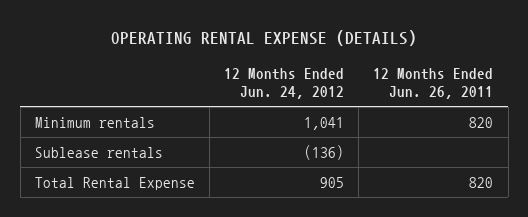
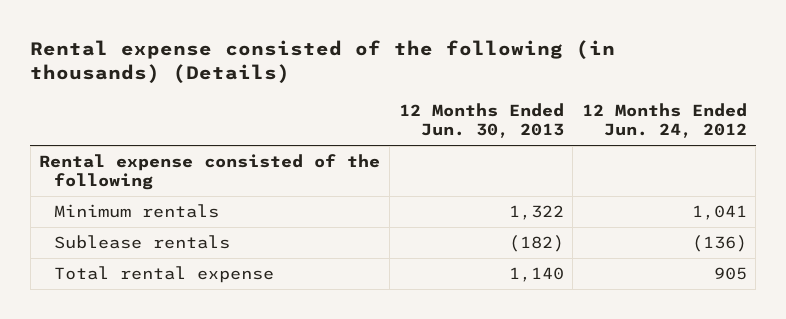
[111,30,418,47] OPERATING RENTAL EXPENSE (DETAILS) -> [30,39,616,84] Rental expense consisted of the following (in thousands) (Details)
[373,67,494,100] 12 Months Ended Jun. 26, 2011 -> none
none -> [398,103,564,139] 12 Months Ended Jun. 30, 2013
none -> [39,154,381,191] Rental expense consisted of the following
[34,176,195,190] Total Rental Expense -> [54,266,275,284] Total rental expense

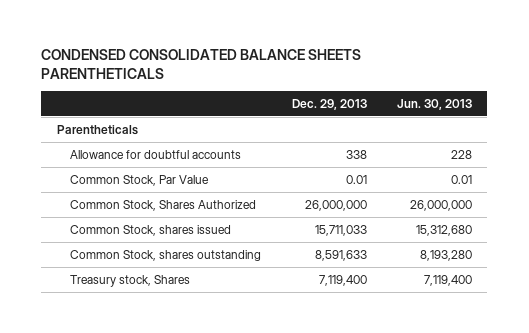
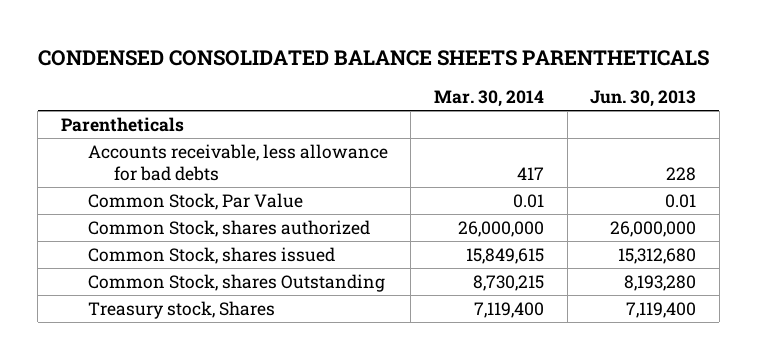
[291,98,367,110] Dec. 29, 2013 -> none
none -> [433,89,544,107] Mar. 30, 2014
[70,149,242,159] Allowance for doubtful accounts -> [87,143,388,181] Accounts receivable, less allowance for bad debts
[70,199,257,211] Common Stock, Shares Authorized -> [87,219,370,237] Common Stock, shares authorized
[70,249,262,261] Common Stock, shares outstanding -> [87,273,385,292] Common Stock, shares Outstanding

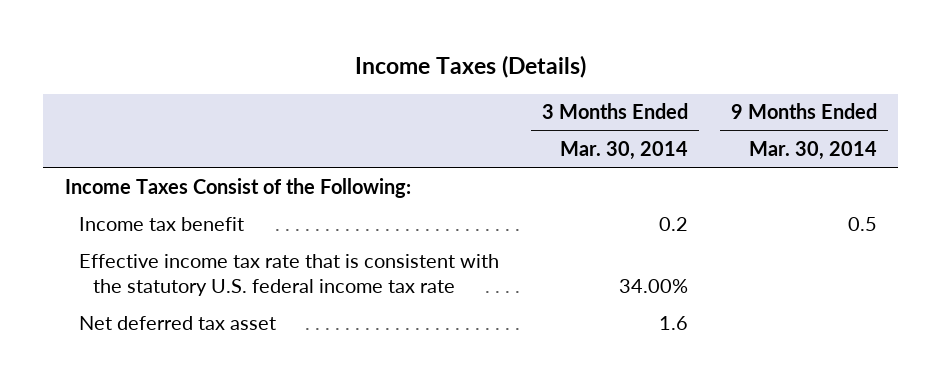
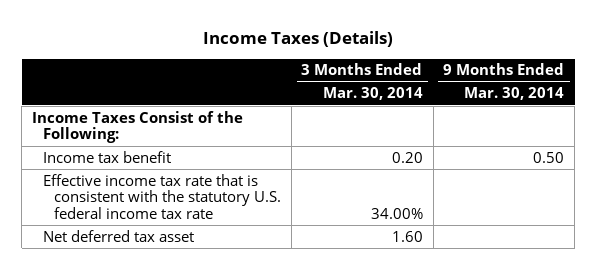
[658,216,688,231] 0.2 -> [391,151,423,163] 0.20
[847,216,877,231] 0.5 -> [533,151,565,163] 0.50
[658,315,688,330] 1.6 -> [391,230,423,242] 1.60

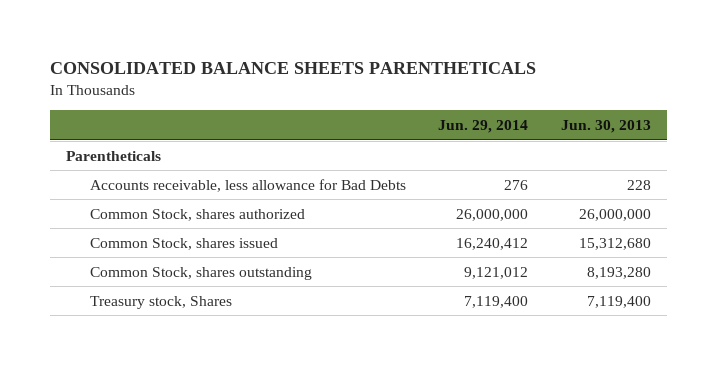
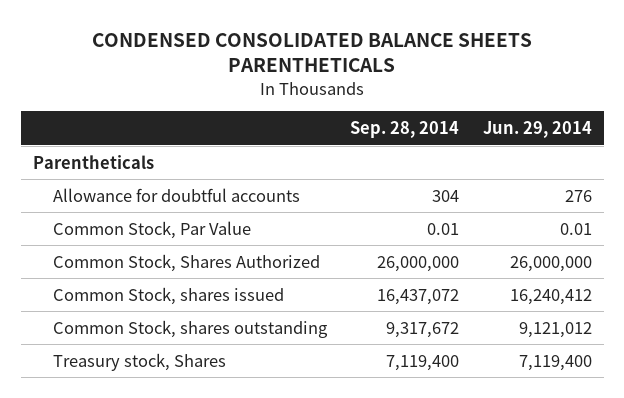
[49,61,536,74] CONSOLIDATED BALANCE SHEETS PARENTHETICALS -> [92,32,533,73] CONDENSED CONSOLIDATED BALANCE SHEETS PARENTHETICALS
[560,119,651,133] Jun. 30, 2013 -> none
none -> [350,121,460,139] Sep. 28, 2014
[89,178,406,192] Accounts receivable, less allowance for Bad Debts -> [52,187,300,202] Allowance for doubtful accounts
none -> [52,220,251,239] Common Stock, Par Value
[89,208,305,221] Common Stock, shares authorized -> [52,253,320,272] Common Stock, Shares Authorized

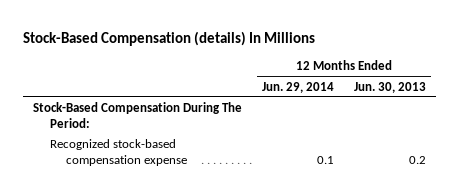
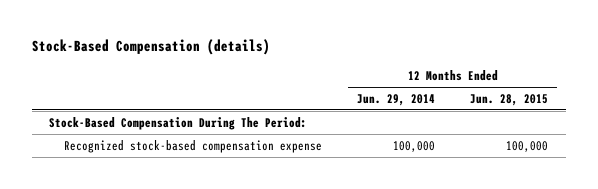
[23,31,316,47] Stock-Based Compensation (details) In Millions -> [31,39,270,56] Stock-Based Compensation (details)
[353,81,426,93] Jun. 30, 2013 -> none
none -> [470,93,549,106] Jun. 28, 2015
[316,155,334,164] 0.1 -> [393,140,436,152] 100,000

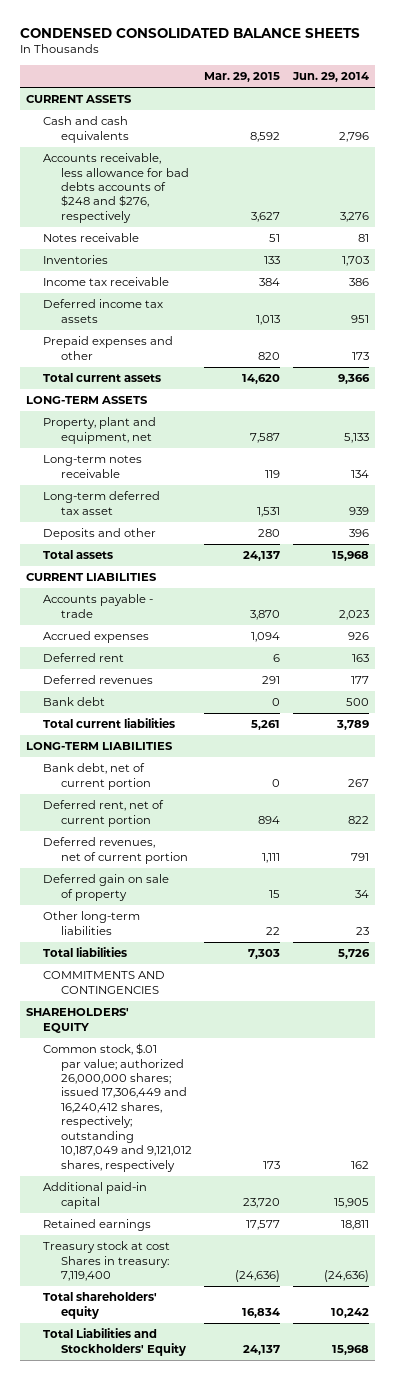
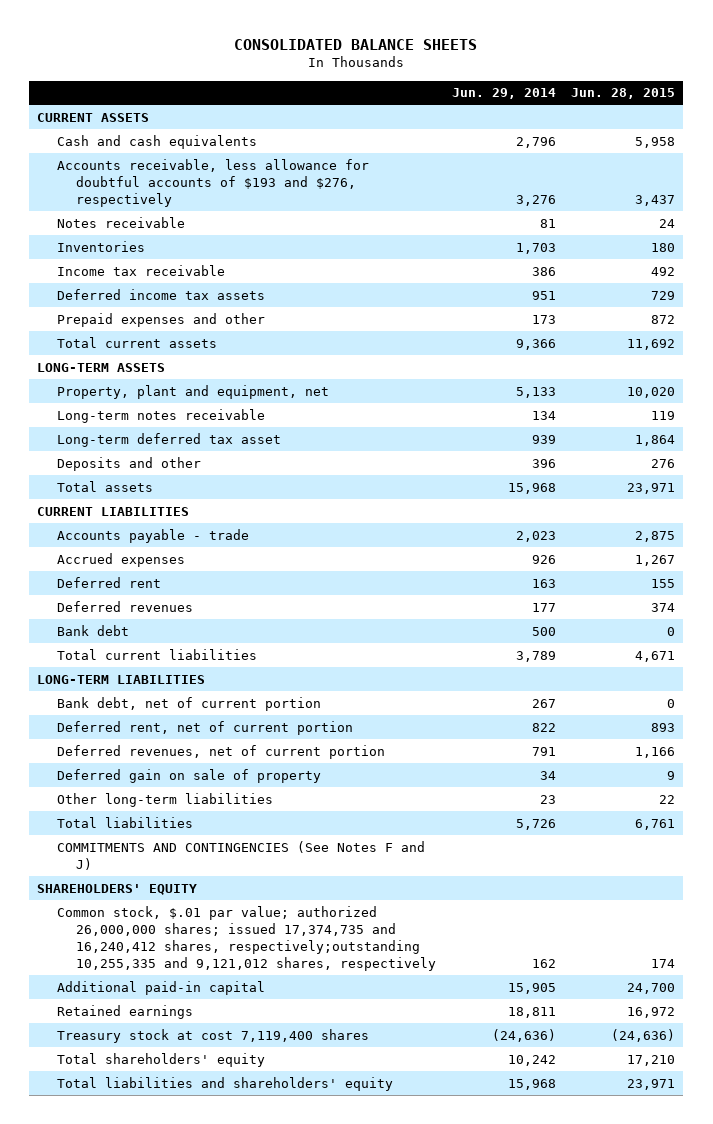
[19,27,360,38] CONDENSED CONSOLIDATED BALANCE SHEETS -> [234,38,478,50] CONSOLIDATED BALANCE SHEETS
[204,72,281,83] Mar. 29, 2015 -> none
none -> [571,88,676,100] Jun. 28, 2015
[43,153,190,223] Accounts receivable, less allowance for bad debts accounts of $248 and $276, respectively -> [56,158,369,207] Accounts receivable, less allowance for doubtful accounts of $193 and $276, respectively
[43,971,166,994] COMMITMENTS AND CONTINGENCIES -> [56,840,425,870] COMMITMENTS AND CONTINGENCIES (See Notes F and J)
[43,1043,193,1172] Common stock, $.01 par value; authorized 26,000,000 shares; issued 17,306,449 and 16,240,412 shares, respectively; outstanding 10,187,049 and 9,121,012 shares, respectively -> [56,905,437,971] Common stock, $.01 par value; authorized 26,000,000 shares; issued 17,374,735 and 16,240,412 shares, respectively;outstanding 10,255,335 and 9,121,012 shares, respectively
[43,1241,171,1282] Treasury stock at cost Shares in treasury: 7,119,400 -> [56,1028,369,1043] Treasury stock at cost 7,119,400 shares
[43,1328,187,1356] Total Liabilities and Stockholders' Equity -> [56,1076,393,1091] Total liabilities and shareholders' equity

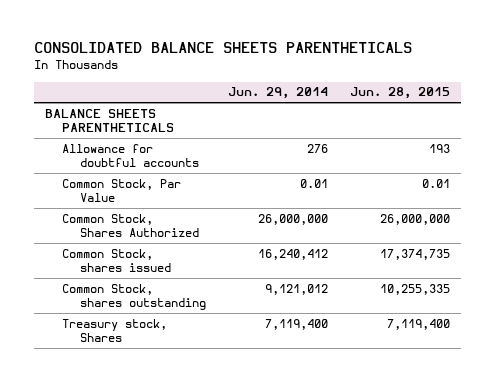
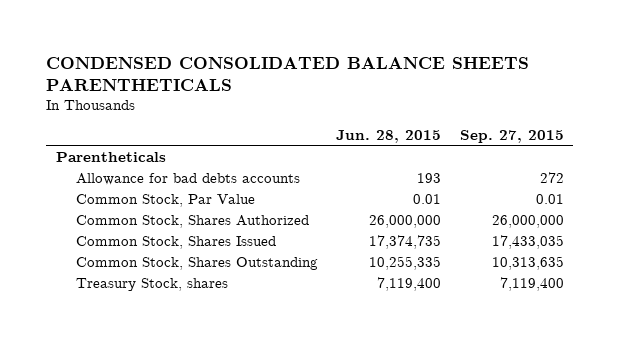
[33,41,412,53] CONSOLIDATED BALANCE SHEETS PARENTHETICALS -> [46,56,530,92] CONDENSED CONSOLIDATED BALANCE SHEETS PARENTHETICALS
[227,87,328,100] Jun. 29, 2014 -> none
none -> [459,130,564,144] Sep. 27, 2015
[44,108,175,133] BALANCE SHEETS PARENTHETICALS -> none
none -> [55,152,166,163] Parentheticals
[62,143,199,168] Allowance for doubtful accounts -> [75,173,300,186] Allowance for bad debts accounts
[62,248,171,273] Common Stock, shares issued -> [75,236,276,250] Common Stock, Shares Issued
[62,283,206,311] Common Stock, shares outstanding -> [75,257,318,271] Common Stock, Shares Outstanding
[62,318,168,343] Treasury stock, Shares -> [75,278,228,292] Treasury Stock, shares

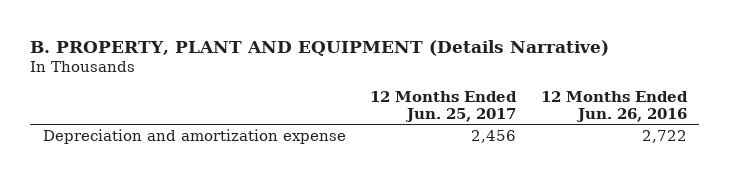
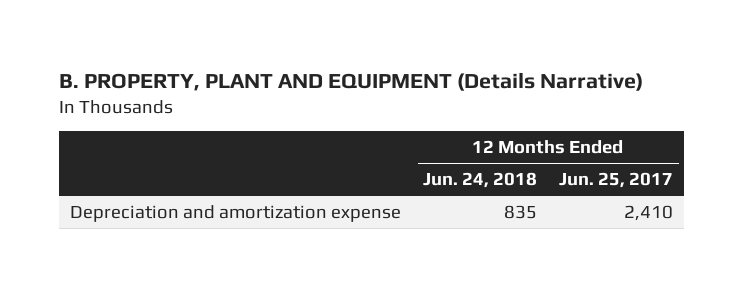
[541,90,689,122] 12 Months Ended Jun. 26, 2016 -> none
none -> [423,172,538,189] Jun. 24, 2018
[471,129,517,143] 2,456 -> [624,205,674,222] 2,410

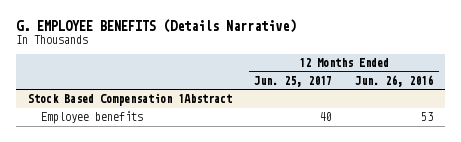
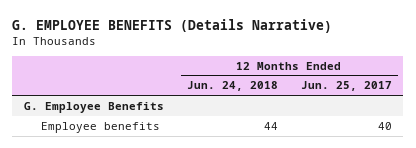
[355,74,434,87] Jun. 26, 2016 -> none
none -> [186,81,278,92] Jun. 24, 2018
[27,93,232,107] Stock Based Compensation 1Abstract -> [23,101,164,113] G. Employee Benefits

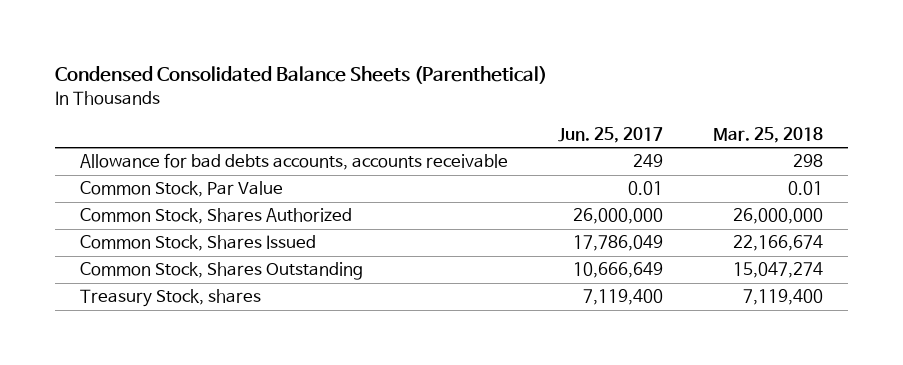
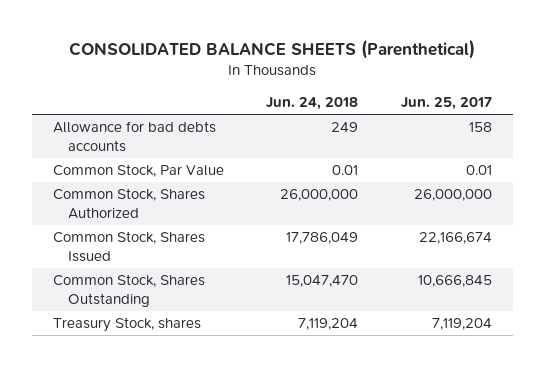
[55,66,548,85] Condensed Consolidated Balance Sheets (Parenthetical) -> [69,39,476,60] CONSOLIDATED BALANCE SHEETS (Parenthetical)
[713,126,824,143] Mar. 25, 2018 -> none
none -> [266,97,359,111] Jun. 24, 2018
[80,153,509,171] Allowance for bad debts accounts, accounts receivable -> [52,121,216,152] Allowance for bad debts accounts
[633,154,664,168] 249 -> [468,122,492,133] 158
[573,235,664,252] 17,786,049 -> [418,232,492,245] 22,166,674
[573,262,664,279] 10,666,649 -> [417,275,492,288] 10,666,845
[583,289,664,306] 7,119,400 -> [431,318,492,331] 7,119,204

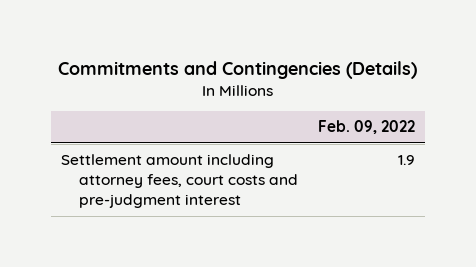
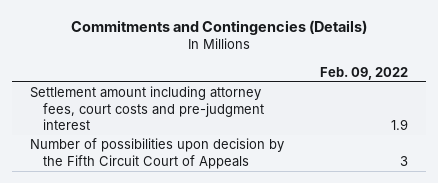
none -> [30,138,285,169] Number of possibilities upon decision by the Fifth Circuit Court of Appeals

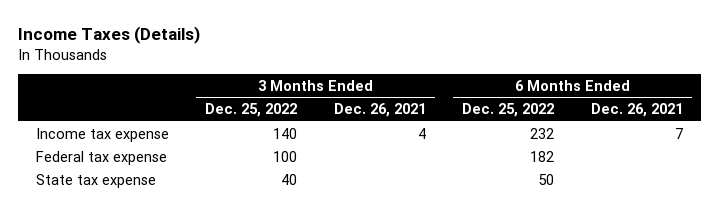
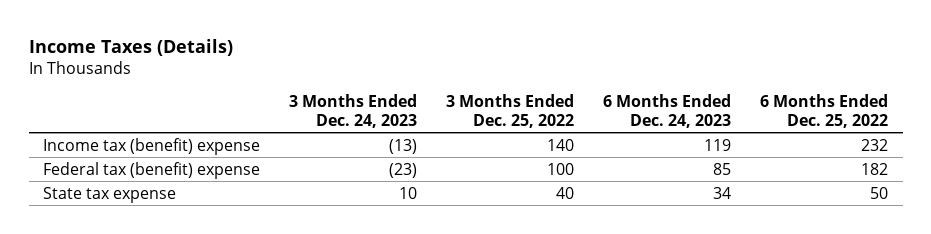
[333,103,426,118] Dec. 26, 2021 -> none
[590,103,683,118] Dec. 26, 2021 -> none
none -> [289,94,418,128] 3 Months Ended Dec. 24, 2023
none -> [603,94,732,128] 6 Months Ended Dec. 24, 2023
[35,127,169,142] Income tax expense -> [43,137,261,155] Income tax (benefit) expense
[35,150,167,165] Federal tax expense -> [43,161,261,179] Federal tax (benefit) expense

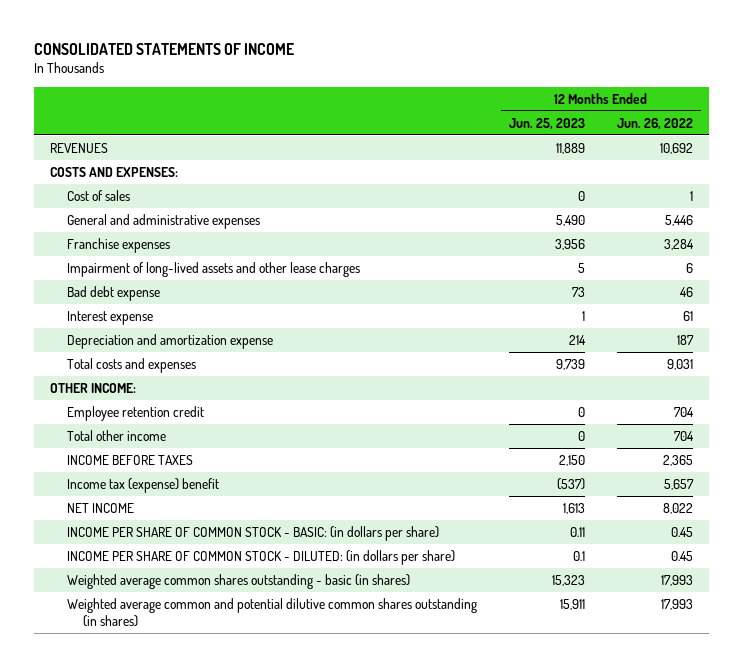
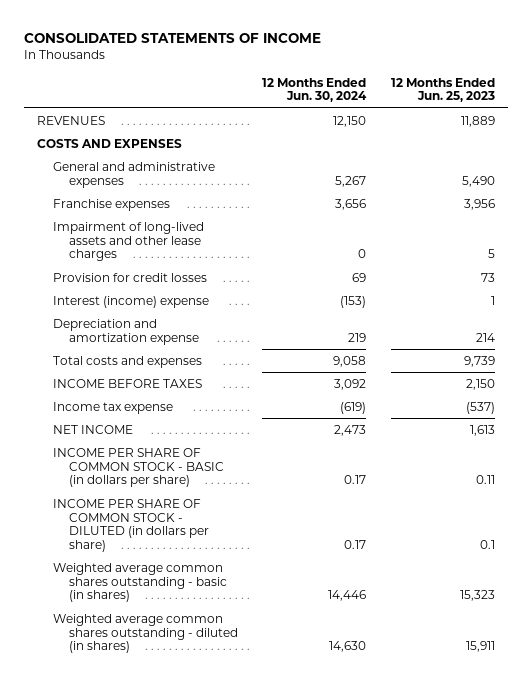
[616,117,693,130] Jun. 26, 2022 -> none
none -> [262,77,368,103] 12 Months Ended Jun. 30, 2024
[66,189,130,201] Cost of sales -> none
[49,166,178,177] COSTS AND EXPENSES: -> [36,138,182,148] COSTS AND EXPENSES
[66,285,160,301] Bad debt expense -> none
none -> [52,272,207,282] Provision for credit losses
[66,310,153,325] Interest expense -> [52,295,209,308] Interest (income) expense
[49,382,136,393] OTHER INCOME: -> none
[66,405,204,421] Employee retention credit -> none
[66,429,166,441] Total other income -> none
[66,477,219,493] Income tax (expense) benefit -> [52,401,173,414] Income tax expense
[66,525,439,541] INCOME PER SHARE OF COMMON STOCK - BASIC: (in dollars per share) -> [52,447,224,488] INCOME PER SHARE OF COMMON STOCK - BASIC (in dollars per share)
[66,549,455,565] INCOME PER SHARE OF COMMON STOCK - DILUTED: (in dollars per share) -> [52,498,209,553] INCOME PER SHARE OF COMMON STOCK - DILUTED (in dollars per share)
[66,597,477,628] Weighted average common and potential dilutive common shares outstanding (in shares) -> [52,613,238,654] Weighted average common shares outstanding - diluted (in shares)

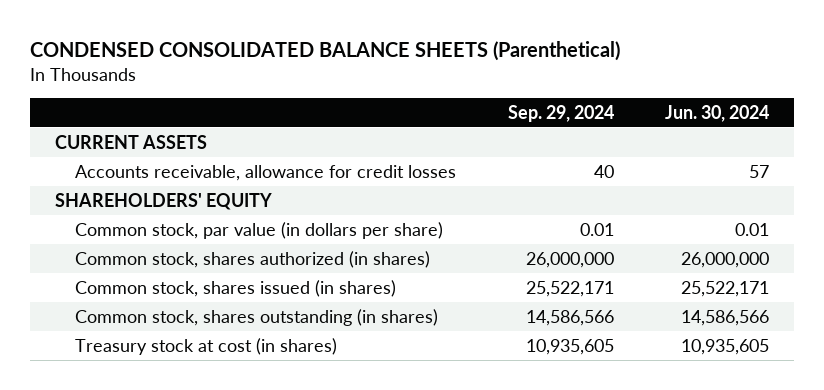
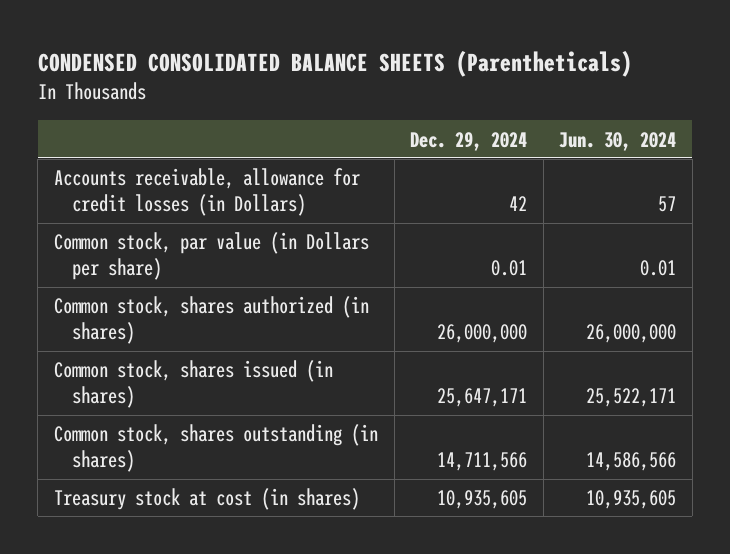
[29,41,620,62] CONDENSED CONSOLIDATED BALANCE SHEETS (Parenthetical) -> [37,49,632,77] CONDENSED CONSOLIDATED BALANCE SHEETS (Parentheticals)
[507,104,614,122] Sep. 29, 2024 -> none
none -> [410,131,528,151] Dec. 29, 2024
[55,134,208,149] CURRENT ASSETS -> none
[55,192,273,210] SHAREHOLDERS' EQUITY -> none
[75,164,457,181] Accounts receivable, allowance for credit losses -> [53,168,360,217] Accounts receivable, allowance for credit losses (in Dollars)
[75,221,444,239] Common stock, par value (in dollars per share) -> [53,232,369,281] Common stock, par value (in Dollars per share)

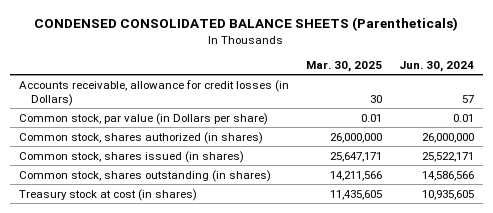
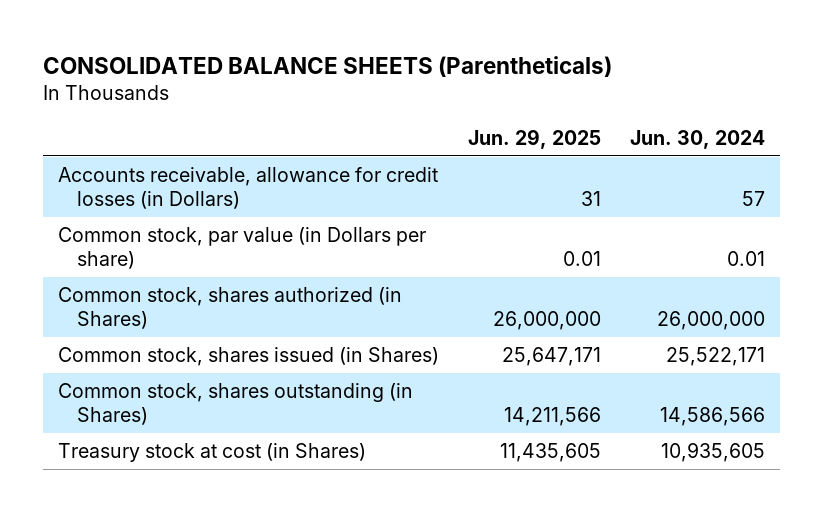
[34,17,459,32] CONDENSED CONSOLIDATED BALANCE SHEETS (Parentheticals) -> [43,55,613,77] CONSOLIDATED BALANCE SHEETS (Parentheticals)
[305,60,382,72] Mar. 30, 2025 -> none
none -> [468,128,602,149] Jun. 29, 2025
[18,131,263,144] Common stock, shares authorized (in shares) -> [57,287,402,330] Common stock, shares authorized (in Shares)
[18,150,244,163] Common stock, shares issued (in shares) -> [57,347,439,367] Common stock, shares issued (in Shares)
[18,169,271,182] Common stock, shares outstanding (in shares) -> [57,383,413,426] Common stock, shares outstanding (in Shares)
[18,188,197,201] Treasury stock at cost (in shares) -> [57,443,366,463] Treasury stock at cost (in Shares)

